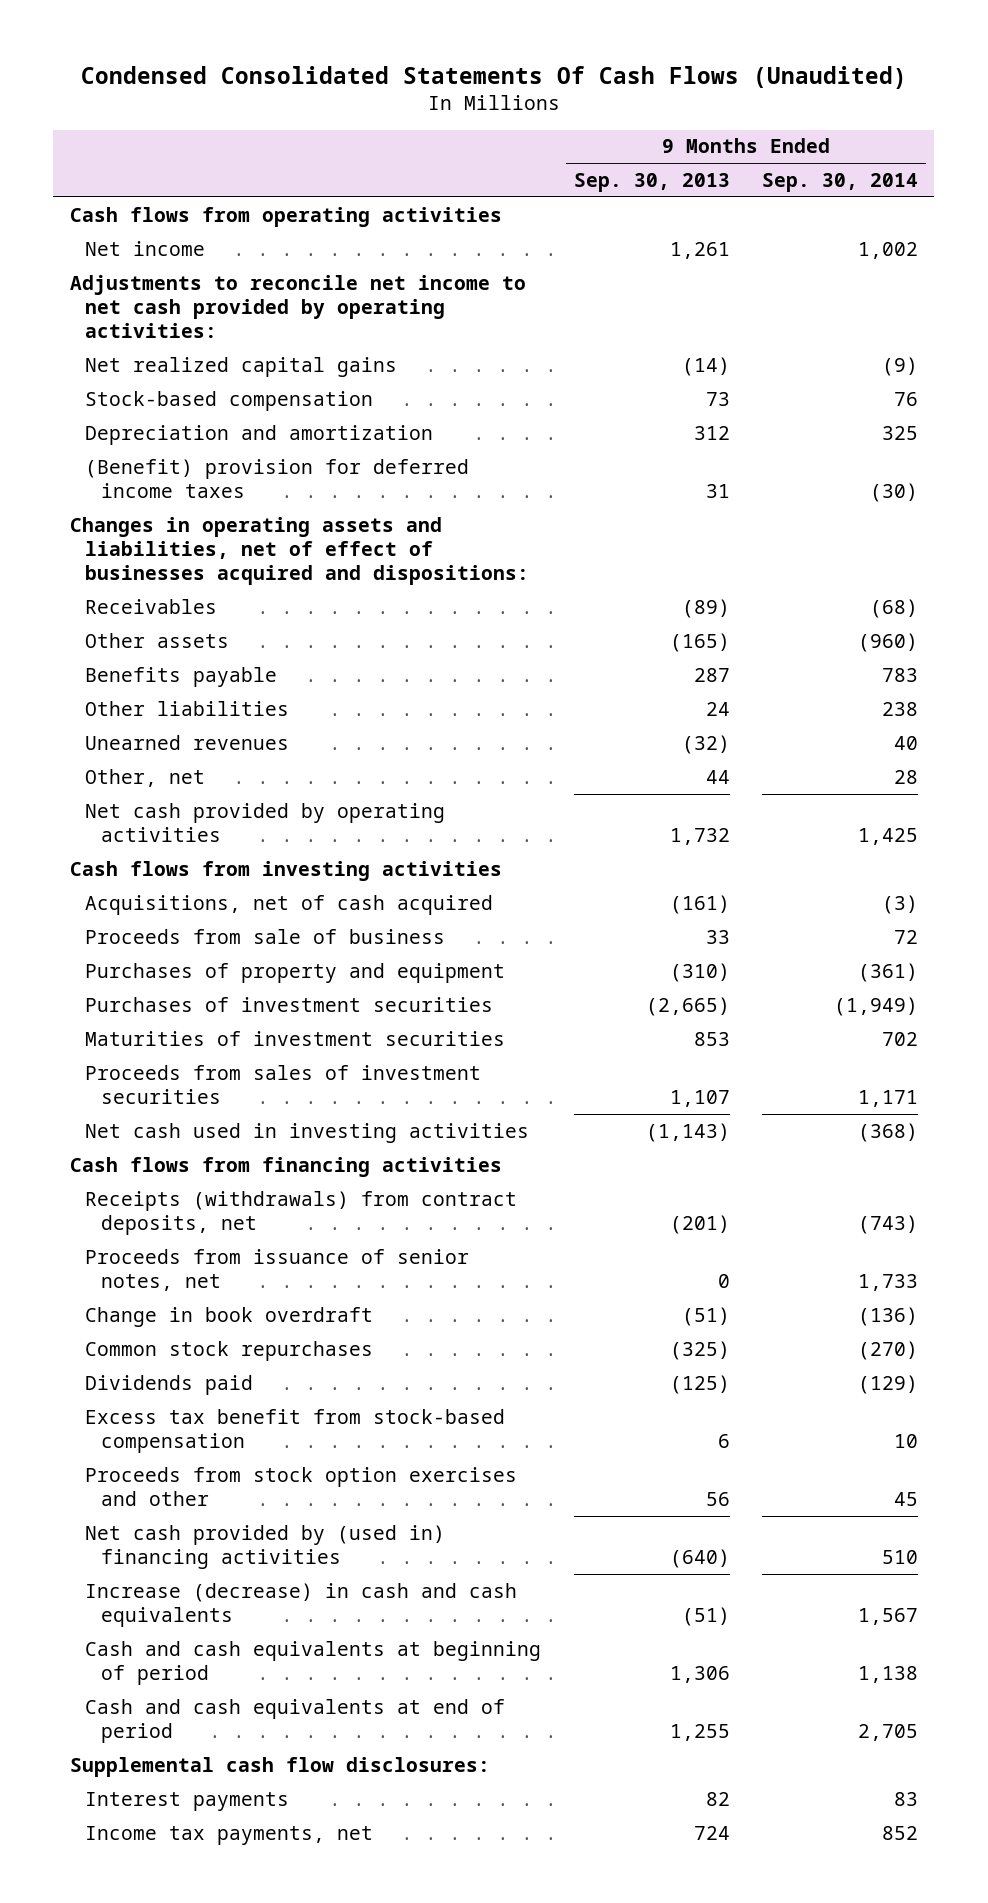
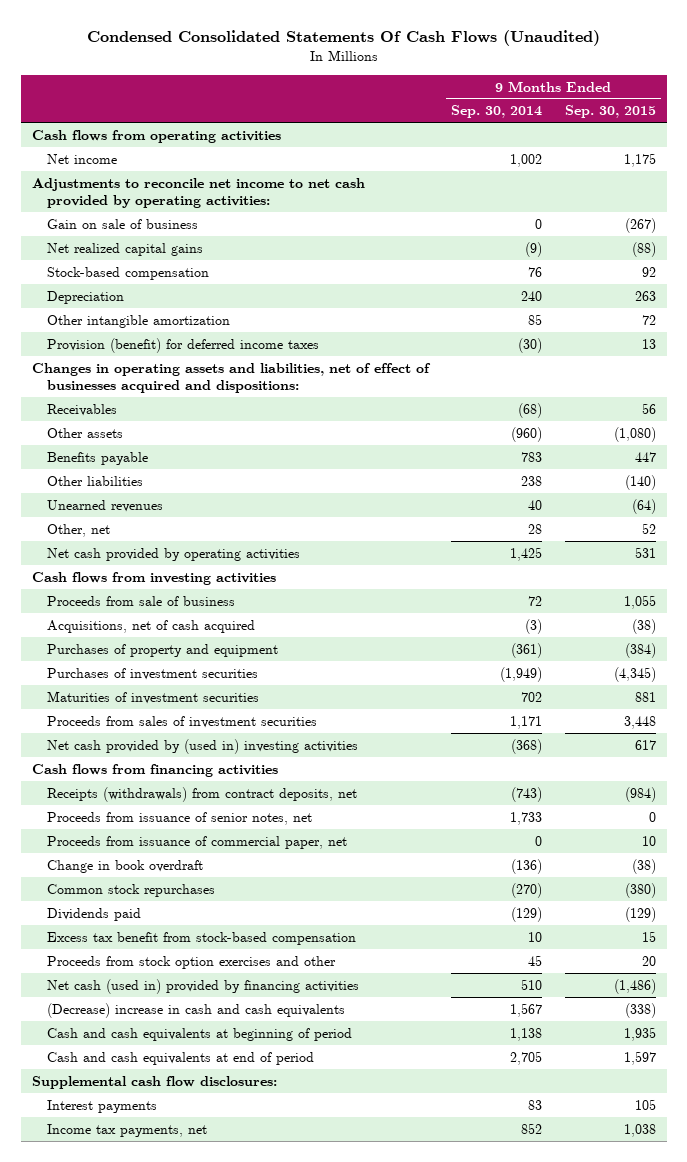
[573,172,730,192] Sep. 30, 2013 -> none
none -> [564,105,656,119] Sep. 30, 2015
none -> [47,218,199,229] Gain on sale of business
[85,424,434,445] Depreciation and amortization -> [47,290,125,304] Depreciation
[882,425,919,440] 325 -> [521,290,543,301] 240
none -> [47,314,231,328] Other intangible amortization
[85,458,470,499] (Benefit) provision for deferred income taxes -> [47,337,320,353] Provision (benefit) for deferred income taxes
[85,894,494,915] Acquisitions, net of cash acquired -> [47,619,256,633] Acquisitions, net of cash acquired
[85,1122,530,1143] Net cash used in investing activities -> [47,738,359,754] Net cash provided by (used in) investing activities
none -> [47,835,348,849] Proceeds from issuance of commercial paper, net
[85,1524,446,1570] Net cash provided by (used in) financing activities -> [47,978,360,994] Net cash (used in) provided by financing activities
[85,1582,518,1628] Increase (decrease) in cash and cash equivalents -> [47,1002,346,1018] (Decrease) increase in cash and cash equivalents

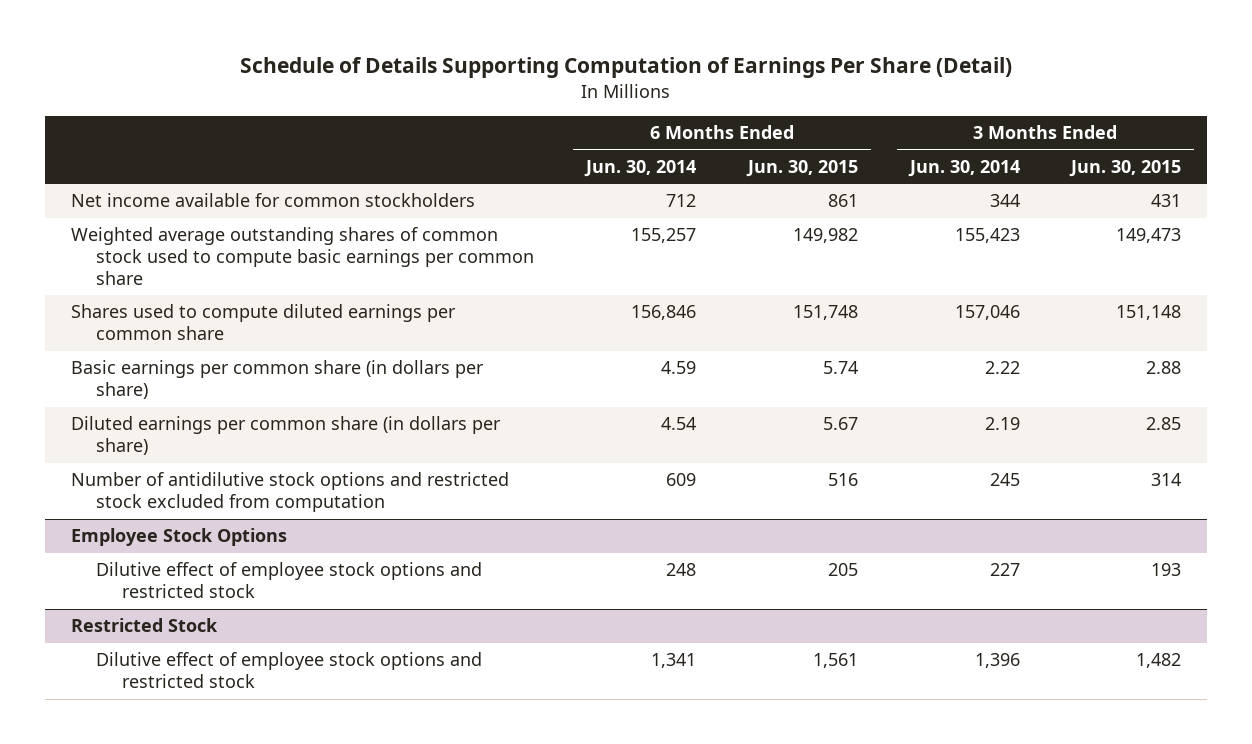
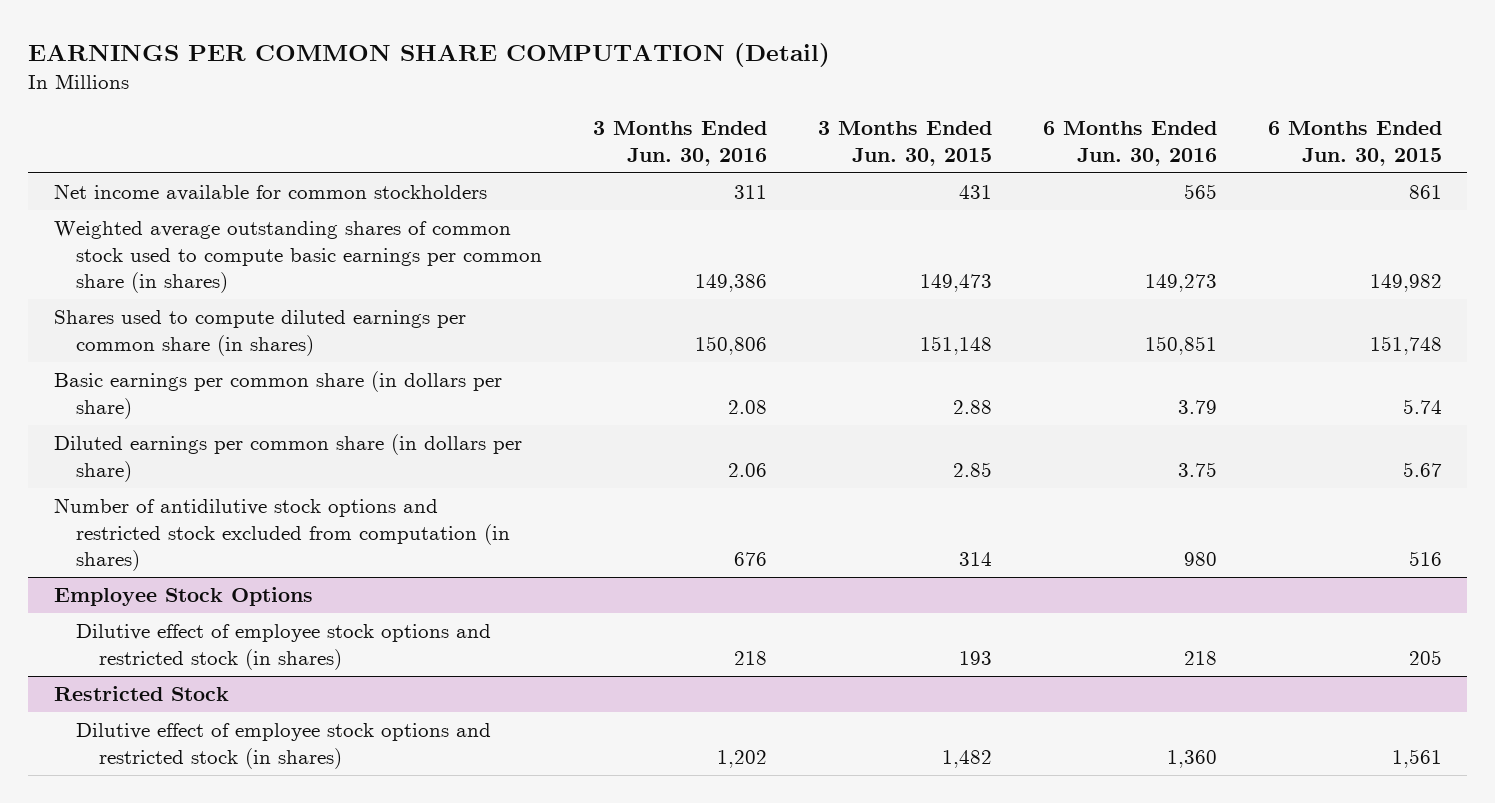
[239,57,1012,79] Schedule of Details Supporting Computation of Earnings Per Share (Detail) -> [28,42,831,67] EARNINGS PER COMMON SHARE COMPUTATION (Detail)
[584,160,697,178] Jun. 30, 2014 -> none
[907,160,1020,178] Jun. 30, 2014 -> none
none -> [593,121,768,166] 3 Months Ended Jun. 30, 2016
none -> [1042,121,1217,166] 6 Months Ended Jun. 30, 2016
[70,227,535,286] Weighted average outstanding shares of common stock used to compute basic earnings per common share -> [53,221,543,294] Weighted average outstanding shares of common stock used to compute basic earnings per common share (in shares)
[70,304,456,341] Shares used to compute diluted earnings per common share -> [53,310,466,356] Shares used to compute diluted earnings per common share (in shares)
[70,472,509,513] Number of antidilutive stock options and restricted stock excluded from computation -> [53,498,511,572] Number of antidilutive stock options and restricted stock excluded from computation (in shares)
[96,562,483,599] Dilutive effect of employee stock options and restricted stock -> [76,624,492,670] Dilutive effect of employee stock options and restricted stock (in shares)
[96,652,483,689] Dilutive effect of employee stock options and restricted stock -> [76,723,492,769] Dilutive effect of employee stock options and restricted stock (in shares)

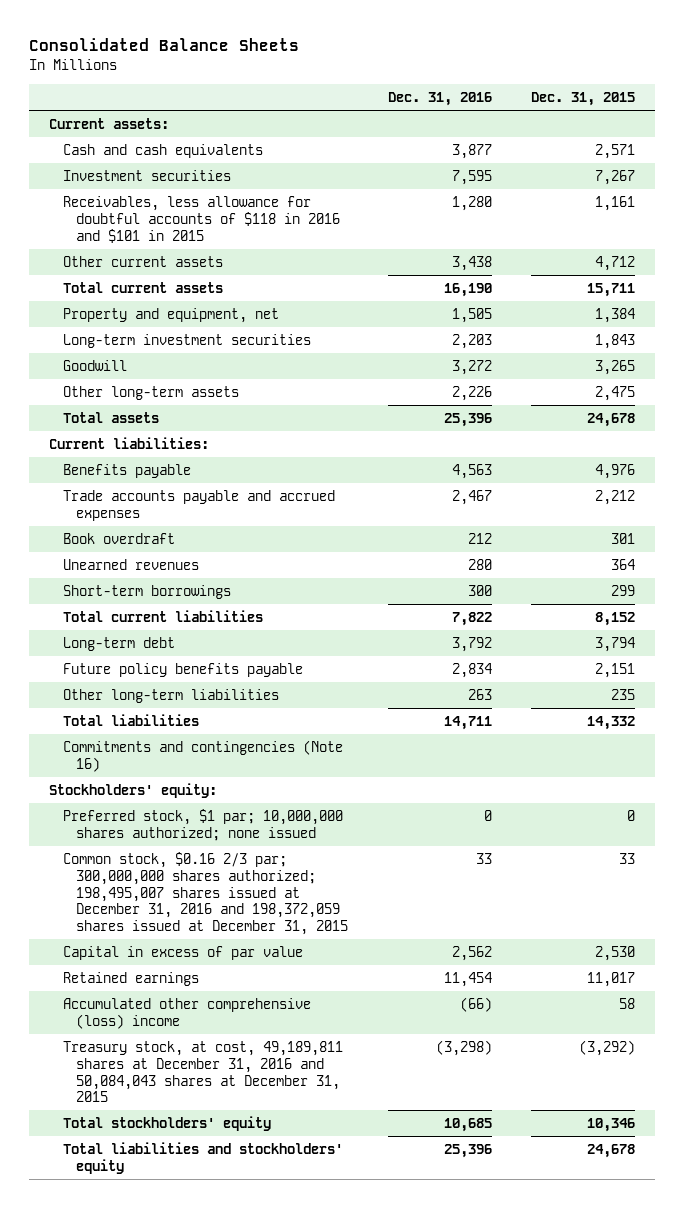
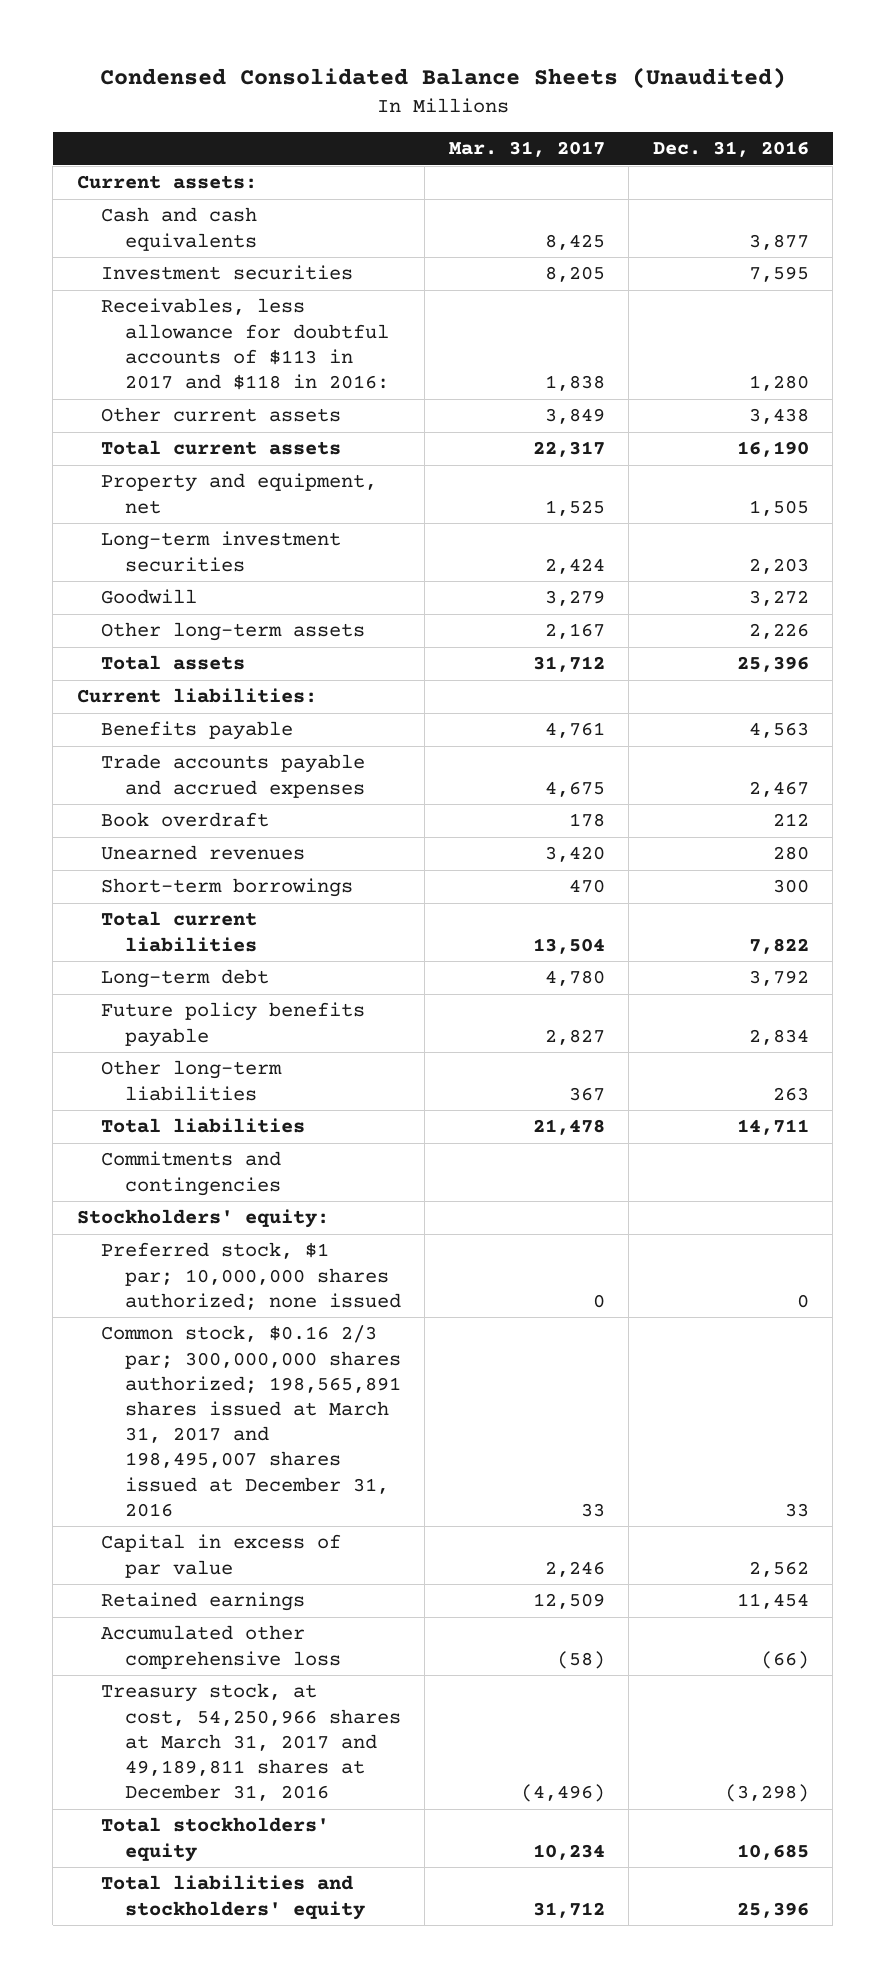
[29,38,300,52] Consolidated Balance Sheets -> [99,67,786,90] Condensed Consolidated Balance Sheets (Unaudited)
[530,92,635,107] Dec. 31, 2015 -> none
none -> [448,141,605,158] Mar. 31, 2017
[62,195,341,243] Receivables, less allowance for doubtful accounts of $118 in 2016 and $101 in 2015 -> [100,298,389,390] Receivables, less allowance for doubtful accounts of $113 in 2017 and $118 in 2016:
[62,739,343,772] Commitments and contingencies (Note 16) -> [100,1151,281,1196] Commitments and contingencies
[62,851,349,936] Common stock, $0.16 2/3 par; 300,000,000 shares authorized; 198,495,007 shares issued at December 31, 2016 and 198,372,059 shares issued at December 31, 2015 -> [100,1325,401,1517] Common stock, $0.16 2/3 par; 300,000,000 shares authorized; 198,565,891 shares issued at March 31, 2017 and 198,495,007 shares issued at December 31, 2016
[62,997,311,1029] Accumulated other comprehensive (loss) income -> [100,1625,341,1669] Accumulated other comprehensive loss
[62,1040,343,1103] Treasury stock, at cost, 49,189,811 shares at December 31, 2016 and 50,084,043 shares at December 31, 2015 -> [100,1683,401,1802] Treasury stock, at cost, 54,250,966 shares at March 31, 2017 and 49,189,811 shares at December 31, 2016

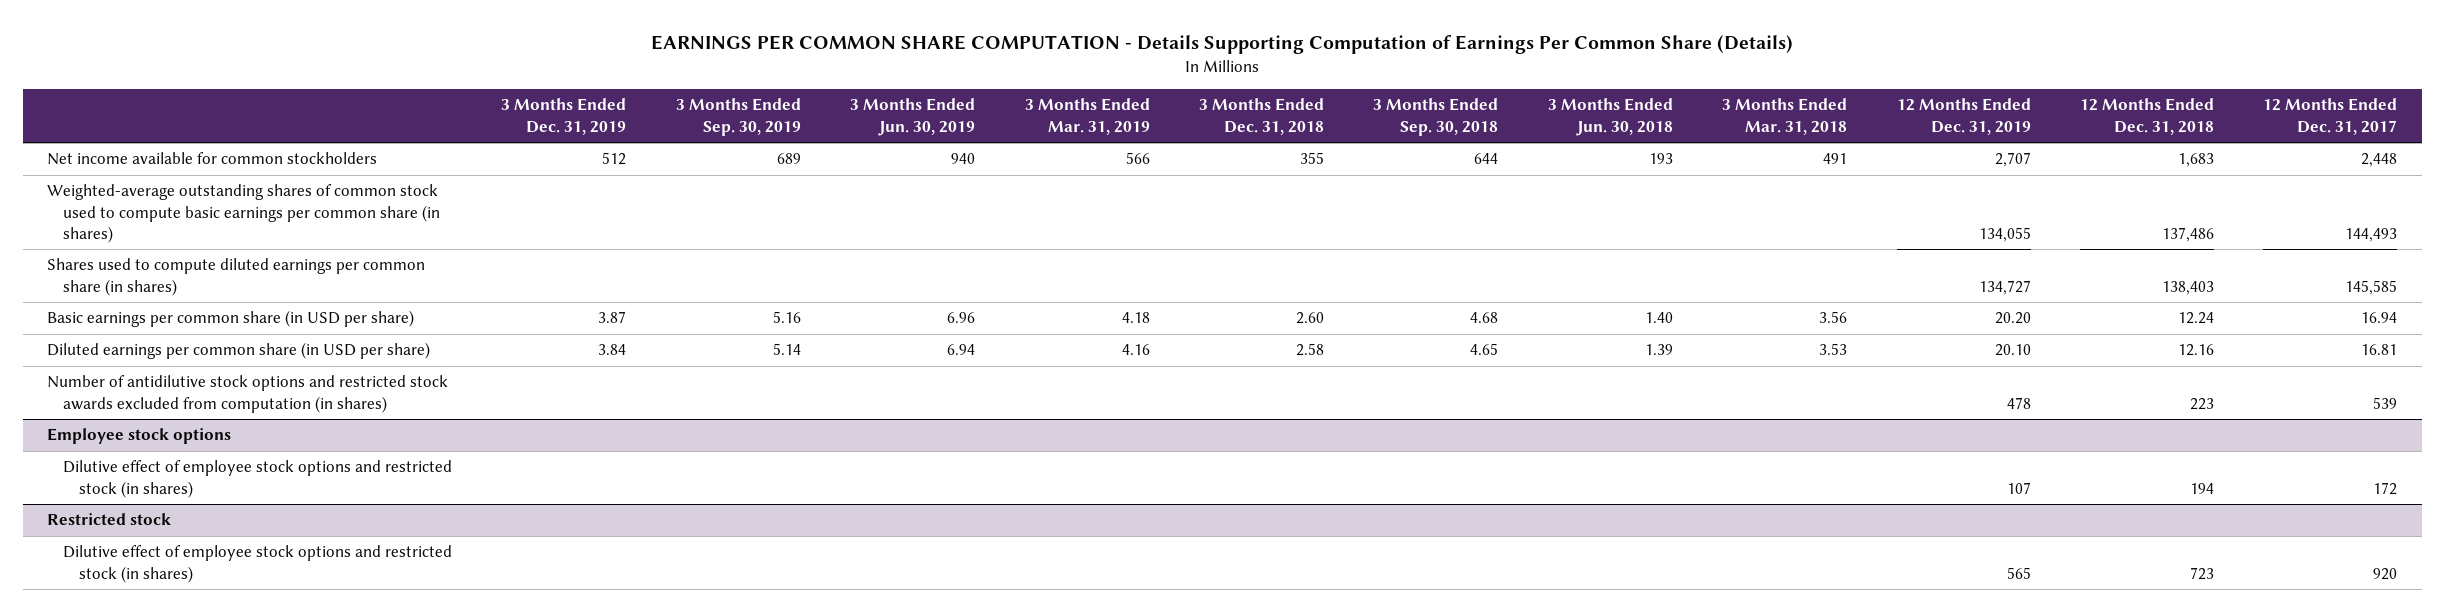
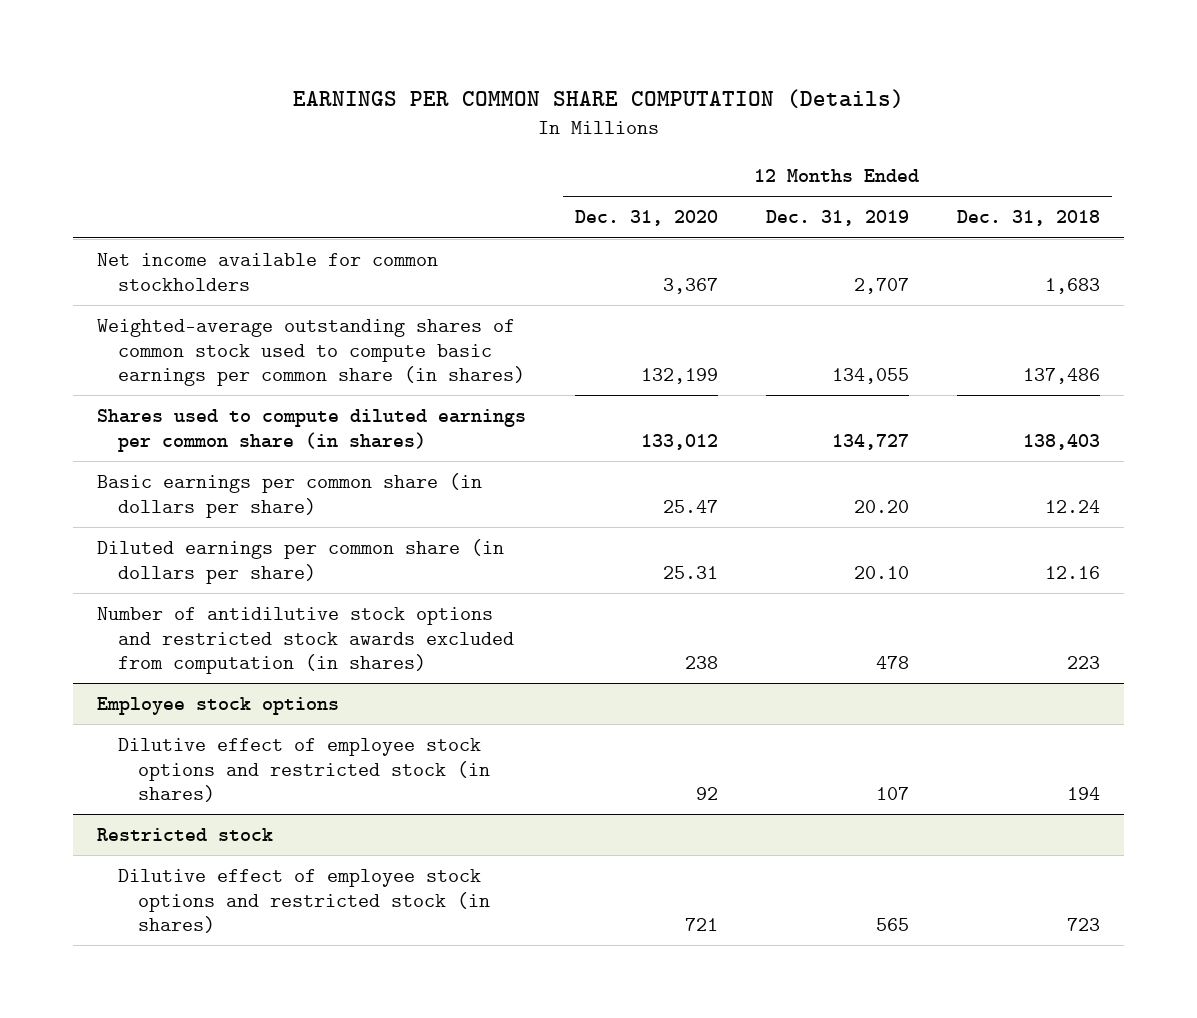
[651,34,1794,54] EARNINGS PER COMMON SHARE COMPUTATION - Details Supporting Computation of Earnings Per Common Share (Details) -> [292,89,904,109] EARNINGS PER COMMON SHARE COMPUTATION (Details)
[501,98,627,135] 3 Months Ended Dec. 31, 2019 -> none
[675,98,801,136] 3 Months Ended Sep. 30, 2019 -> none
[850,98,976,136] 3 Months Ended Jun. 30, 2019 -> none
[1024,98,1150,135] 3 Months Ended Mar. 31, 2019 -> none
[1199,98,1325,135] 3 Months Ended Dec. 31, 2018 -> none
[1373,98,1499,136] 3 Months Ended Sep. 30, 2018 -> none
[1547,98,1673,136] 3 Months Ended Jun. 30, 2018 -> none
[1722,98,1848,135] 3 Months Ended Mar. 31, 2018 -> none
[2263,98,2398,135] 12 Months Ended Dec. 31, 2017 -> none
none -> [574,210,718,227] Dec. 31, 2020
[47,310,415,328] Basic earnings per common share (in USD per share) -> [97,472,483,518] Basic earnings per common share (in dollars per share)
[47,342,431,360] Diluted earnings per common share (in USD per share) -> [97,538,505,584] Diluted earnings per common share (in dollars per share)

